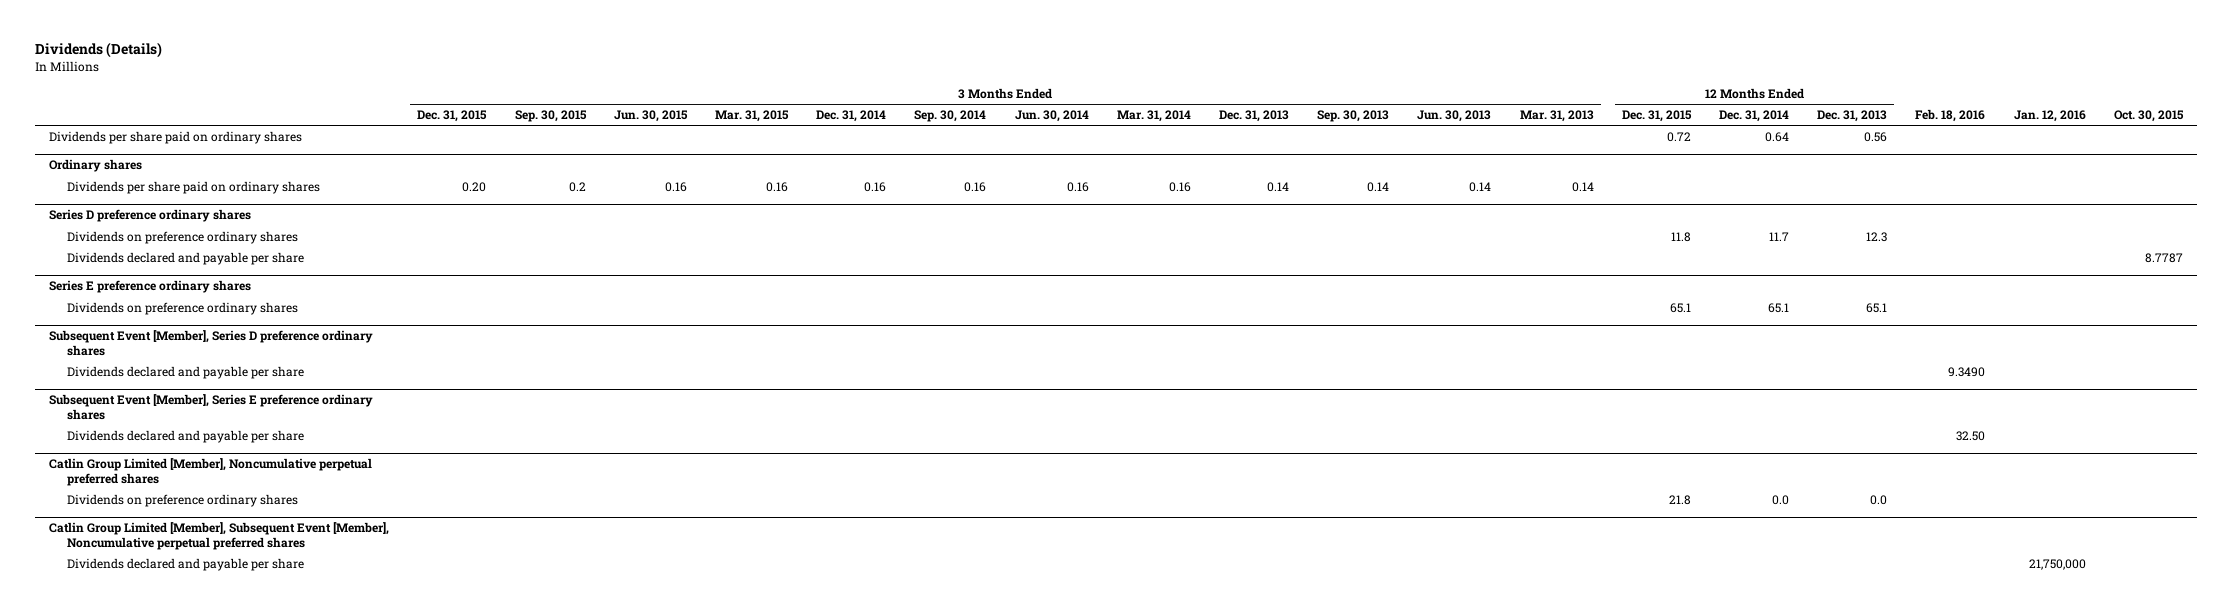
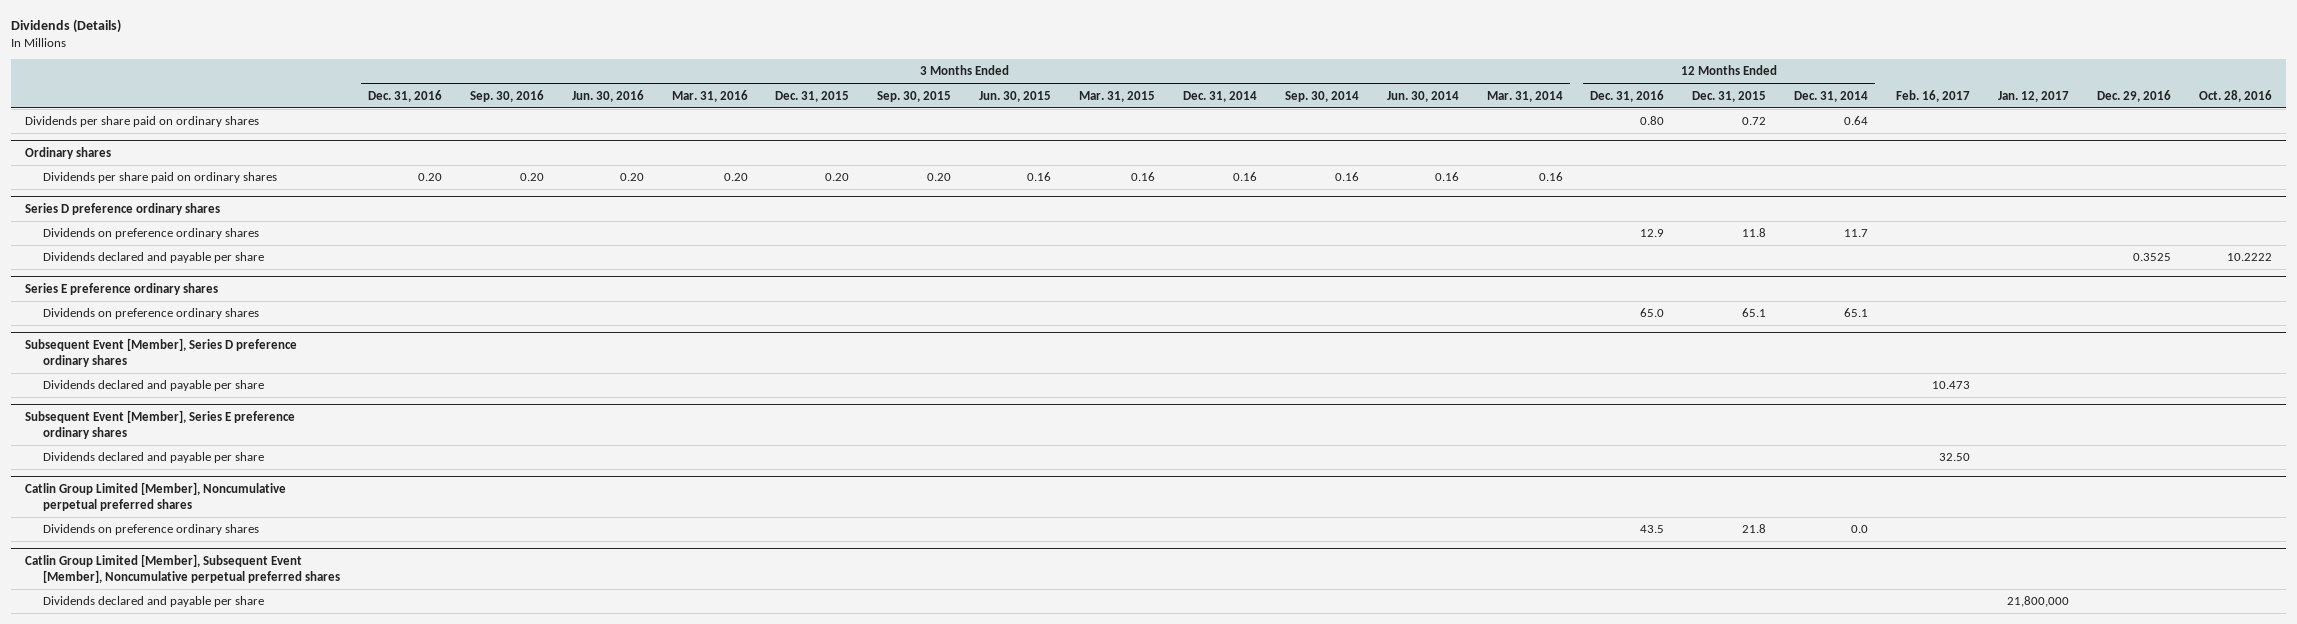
[1218,110,1289,123] Dec. 31, 2013 -> none
[1317,110,1390,123] Sep. 30, 2013 -> none
[1417,110,1492,123] Jun. 30, 2013 -> none
[1519,110,1594,123] Mar. 31, 2013 -> none
[1817,110,1888,123] Dec. 31, 2013 -> none
[1915,109,1986,123] Feb. 18, 2016 -> none
[2013,110,2086,123] Jan. 12, 2016 -> none
[2113,110,2184,123] Oct. 30, 2015 -> none
none -> [368,89,443,102] Dec. 31, 2016
none -> [469,89,544,102] Sep. 30, 2016
none -> [571,89,644,102] Jun. 30, 2016
none -> [671,89,748,102] Mar. 31, 2016
none -> [1590,89,1665,102] Dec. 31, 2016
none -> [1896,89,1971,102] Feb. 16, 2017
none -> [1997,90,2069,102] Jan. 12, 2017
none -> [2096,89,2171,102] Dec. 29, 2016
none -> [2198,89,2272,102] Oct. 28, 2016
[568,182,586,193] 0.2 -> [927,173,952,182] 0.20

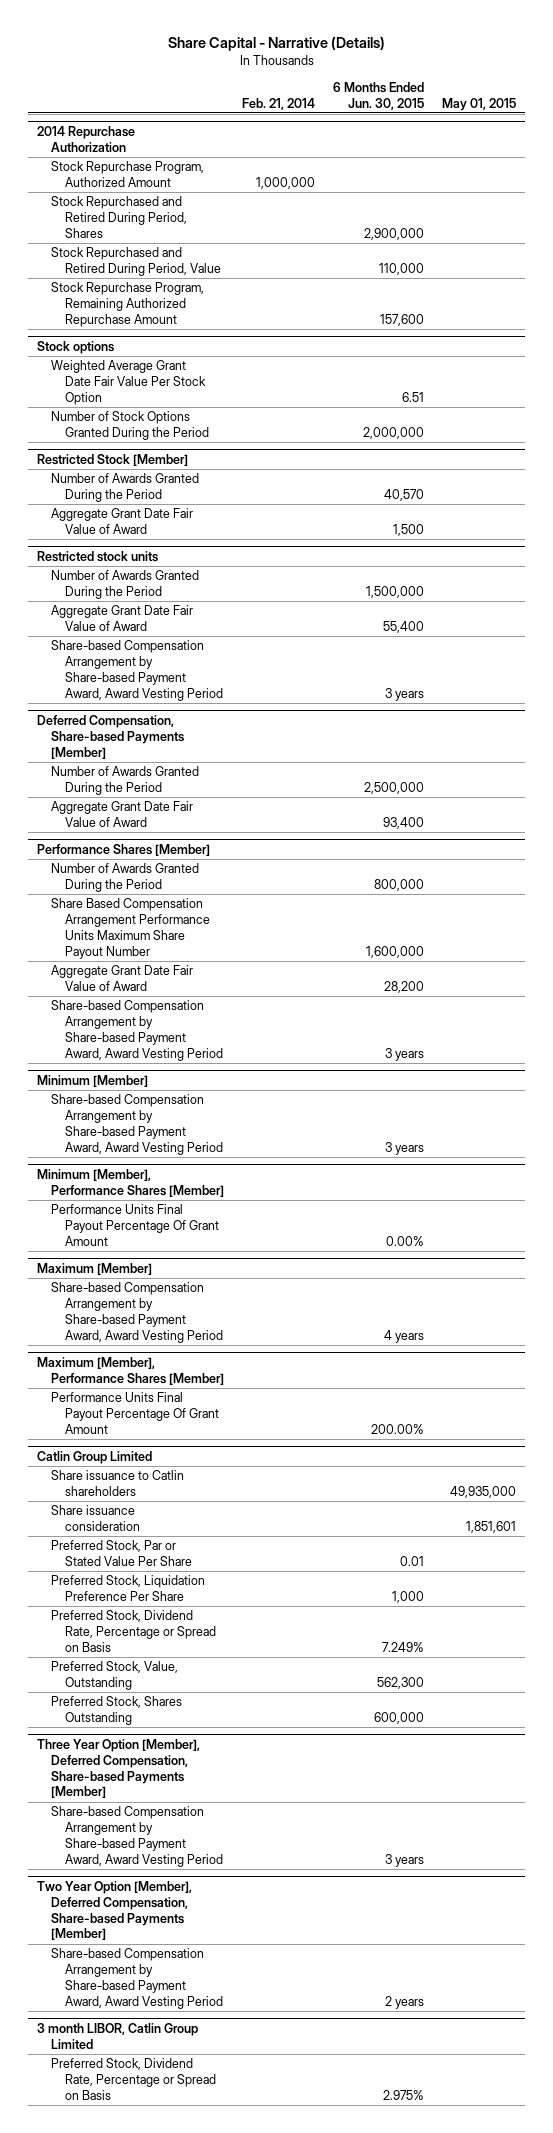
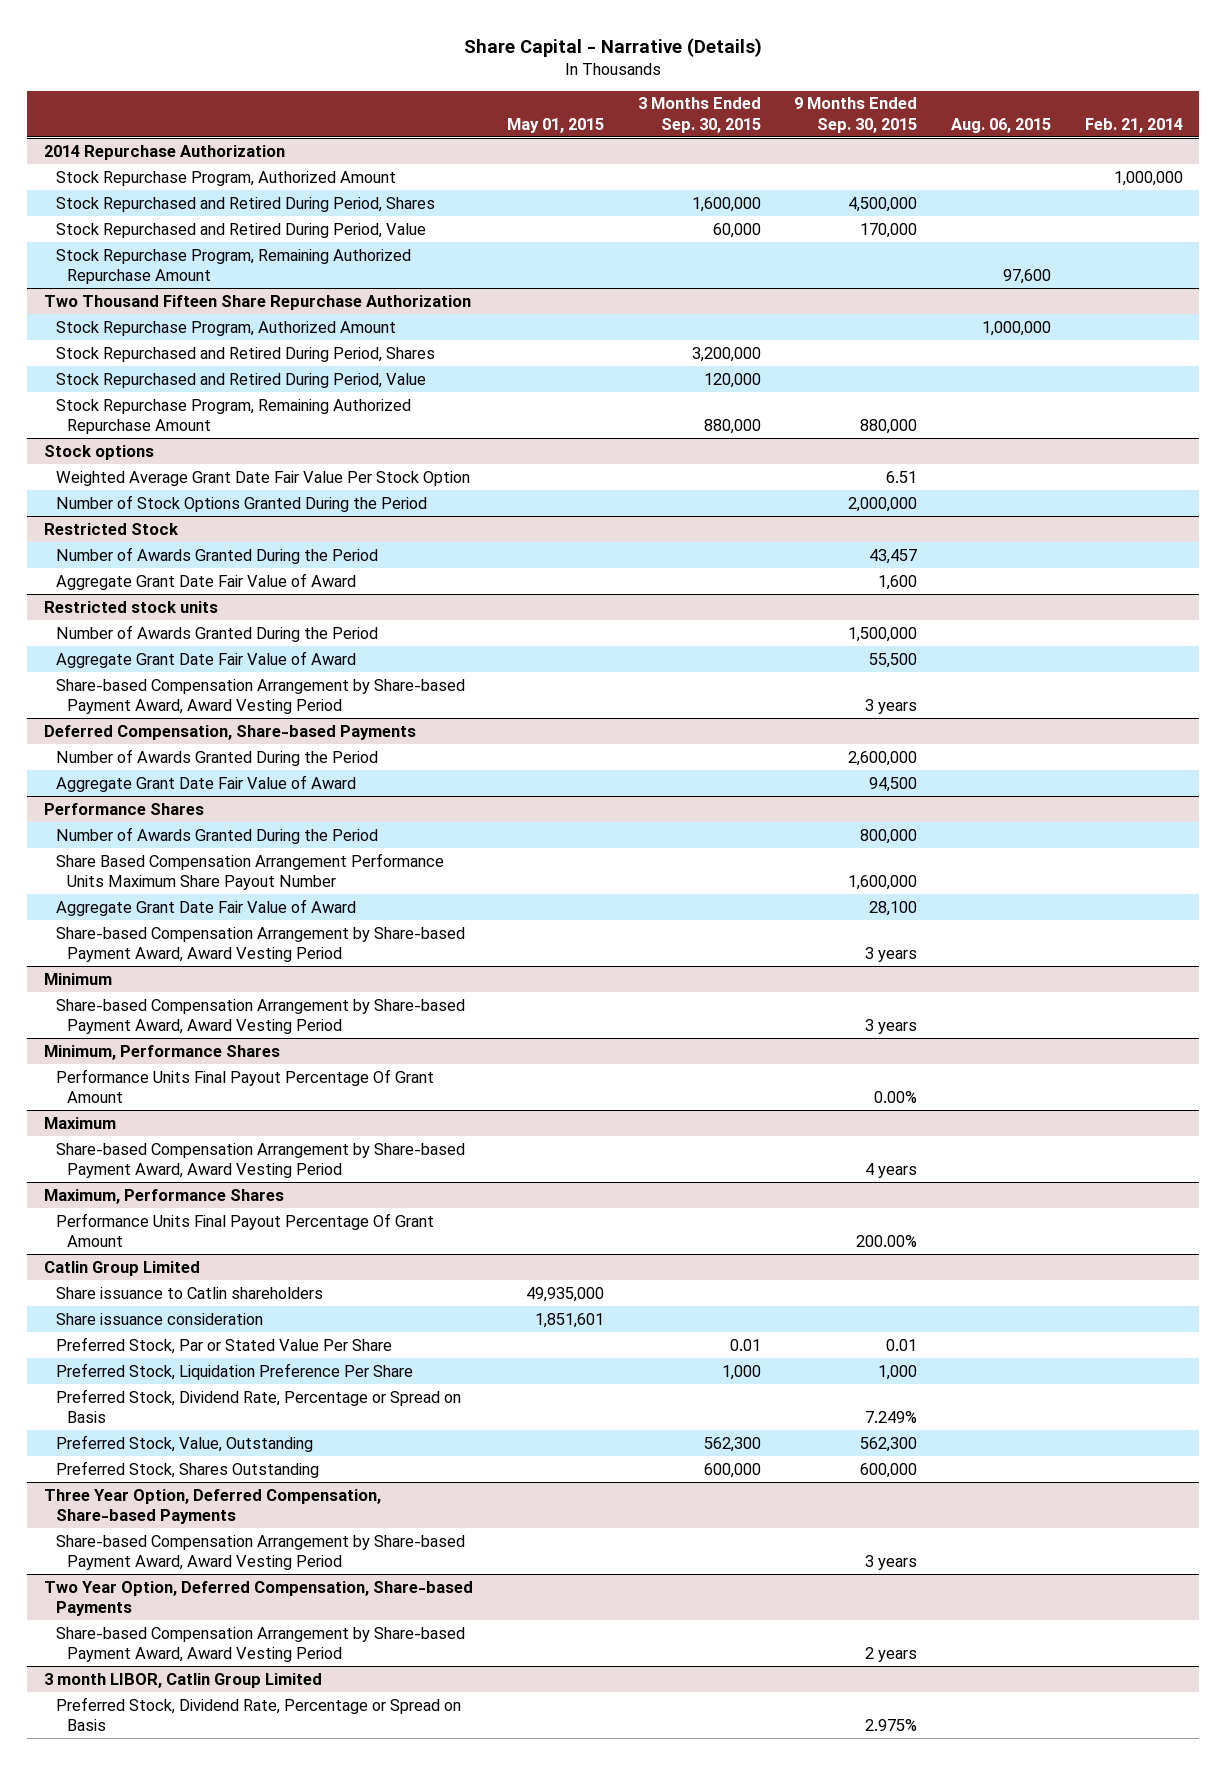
[333,81,425,110] 6 Months Ended Jun. 30, 2015 -> none
none -> [637,97,761,133] 3 Months Ended Sep. 30, 2015
none -> [794,97,918,133] 9 Months Ended Sep. 30, 2015
none -> [950,117,1051,133] Aug. 06, 2015
none -> [44,294,472,310] Two Thousand Fifteen Share Repurchase Authorization
none -> [55,320,396,336] Stock Repurchase Program, Authorized Amount
none -> [55,346,435,362] Stock Repurchased and Retired During Period, Shares
none -> [55,372,426,388] Stock Repurchased and Retired During Period, Value
none -> [55,398,411,435] Stock Repurchase Program, Remaining Authorized Repurchase Amount
[36,454,188,467] Restricted Stock [Member] -> [44,522,180,535] Restricted Stock
[36,715,185,759] Deferred Compensation, Share-based Payments [Member] -> [44,724,417,740] Deferred Compensation, Share-based Payments
[36,844,210,857] Performance Shares [Member] -> [44,802,205,815] Performance Shares
[36,1075,148,1088] Minimum [Member] -> [44,972,113,985] Minimum
[36,1169,225,1198] Minimum [Member], Performance Shares [Member] -> [44,1044,281,1060] Minimum, Performance Shares
[36,1263,152,1276] Maximum [Member] -> [44,1116,117,1129] Maximum
[36,1357,225,1386] Maximum [Member], Performance Shares [Member] -> [44,1188,285,1204] Maximum, Performance Shares
[36,1739,200,1799] Three Year Option [Member], Deferred Compensation, Share-based Payments [Member] -> [44,1488,382,1525] Three Year Option, Deferred Compensation, Share-based Payments
[36,1881,192,1941] Two Year Option [Member], Deferred Compensation, Share-based Payments [Member] -> [44,1580,474,1617] Two Year Option, Deferred Compensation, Share-based Payments

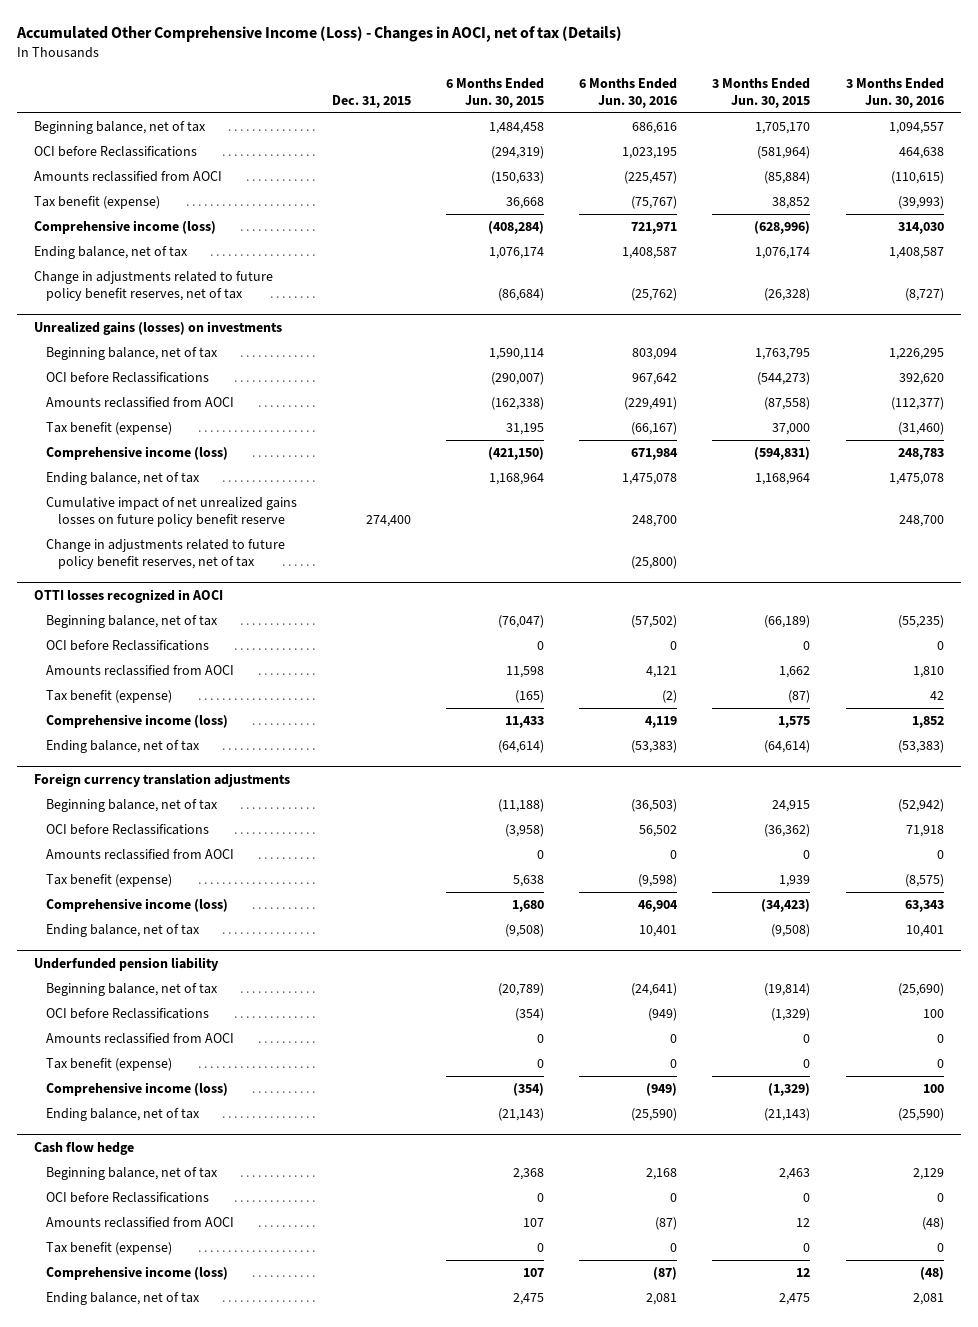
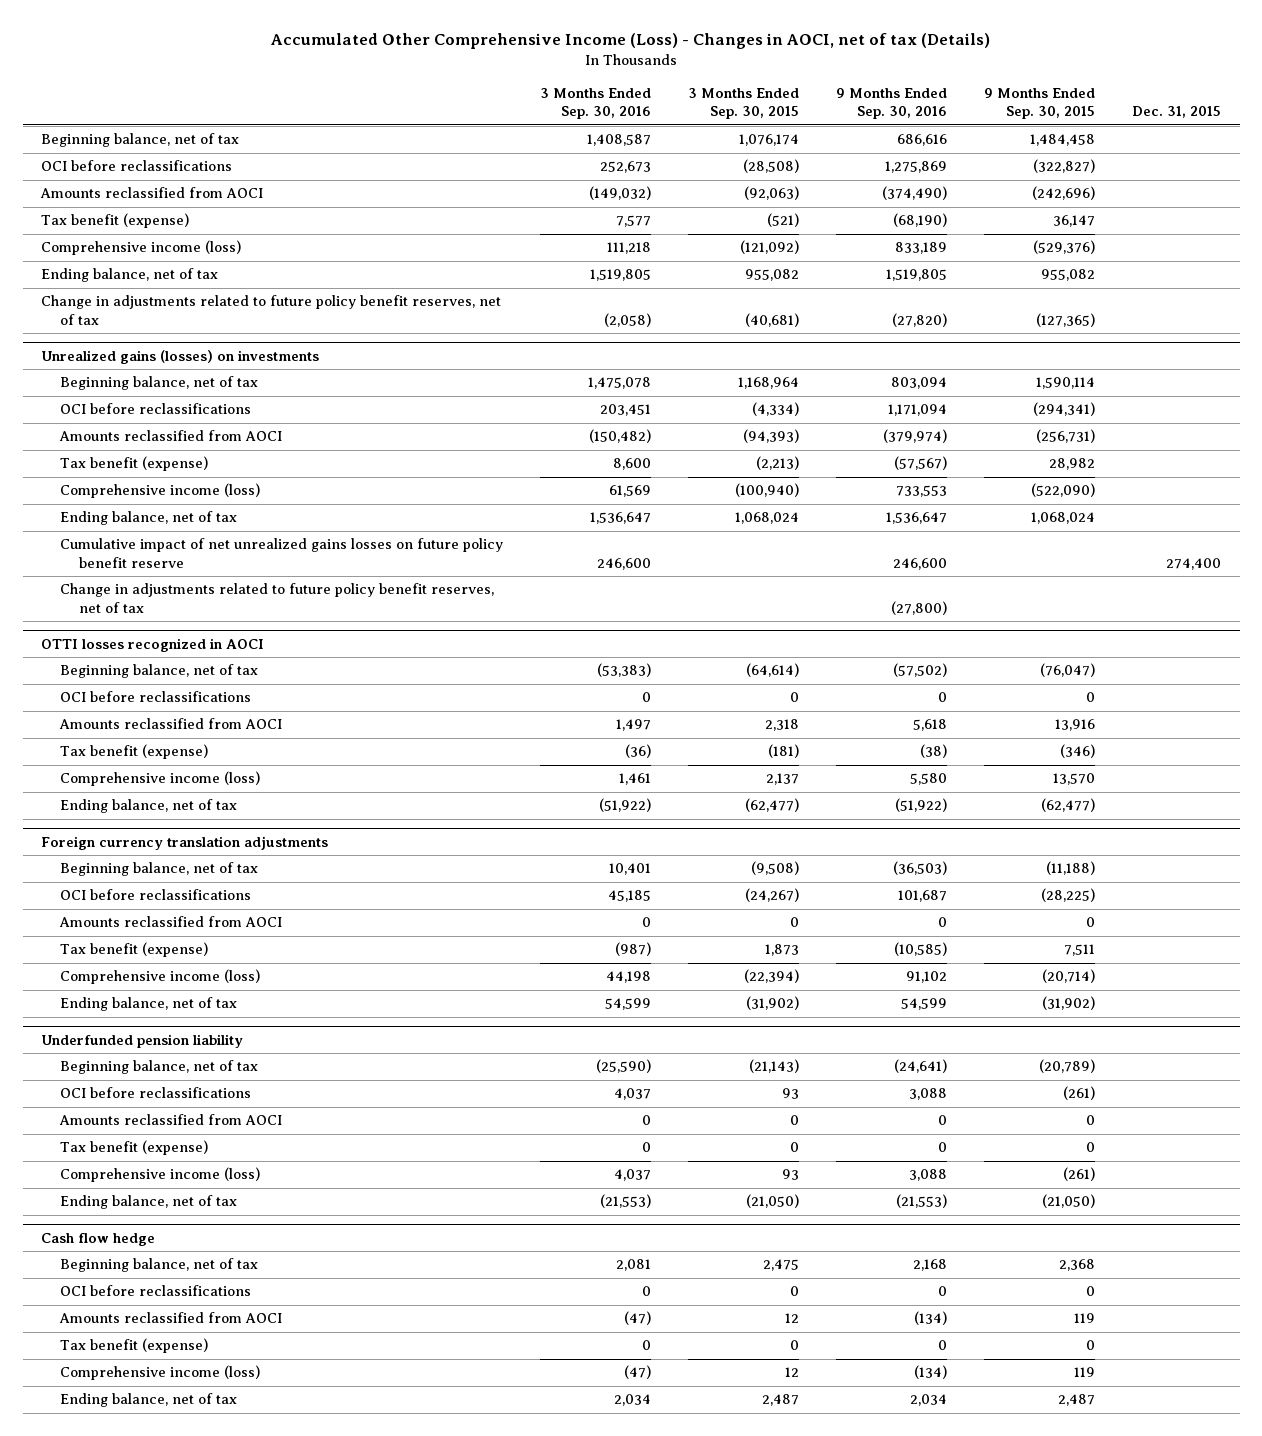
[446,78,545,108] 6 Months Ended Jun. 30, 2015 -> none
[579,78,678,108] 6 Months Ended Jun. 30, 2016 -> none
[712,78,811,108] 3 Months Ended Jun. 30, 2015 -> none
[845,78,944,108] 3 Months Ended Jun. 30, 2016 -> none
none -> [540,87,652,120] 3 Months Ended Sep. 30, 2016
none -> [688,87,800,120] 3 Months Ended Sep. 30, 2015
none -> [836,87,948,120] 9 Months Ended Sep. 30, 2016
none -> [984,87,1096,120] 9 Months Ended Sep. 30, 2015
[34,146,198,158] OCI before Reclassifications -> [41,160,233,172] OCI before reclassifications
[46,372,210,384] OCI before Reclassifications -> [59,403,251,415] OCI before reclassifications
[46,640,210,652] OCI before Reclassifications -> [59,691,251,703] OCI before reclassifications
[46,824,210,836] OCI before Reclassifications -> [59,889,251,901] OCI before reclassifications
[46,1008,210,1020] OCI before Reclassifications -> [59,1087,251,1099] OCI before reclassifications
[46,1192,210,1204] OCI before Reclassifications -> [59,1285,251,1297] OCI before reclassifications

